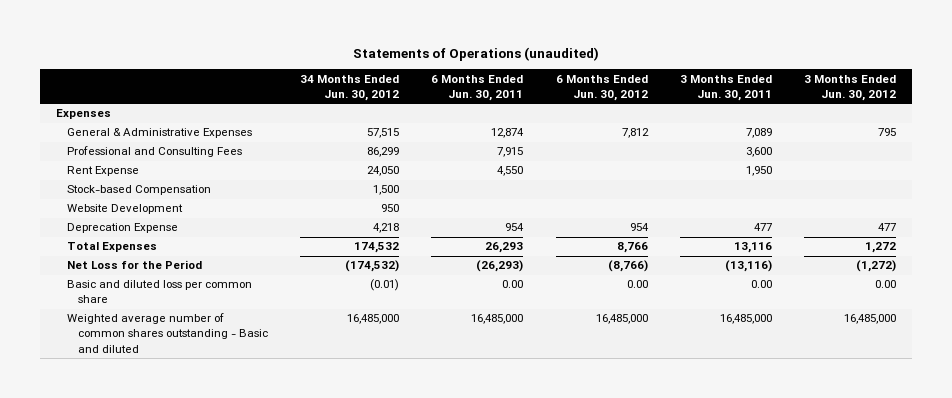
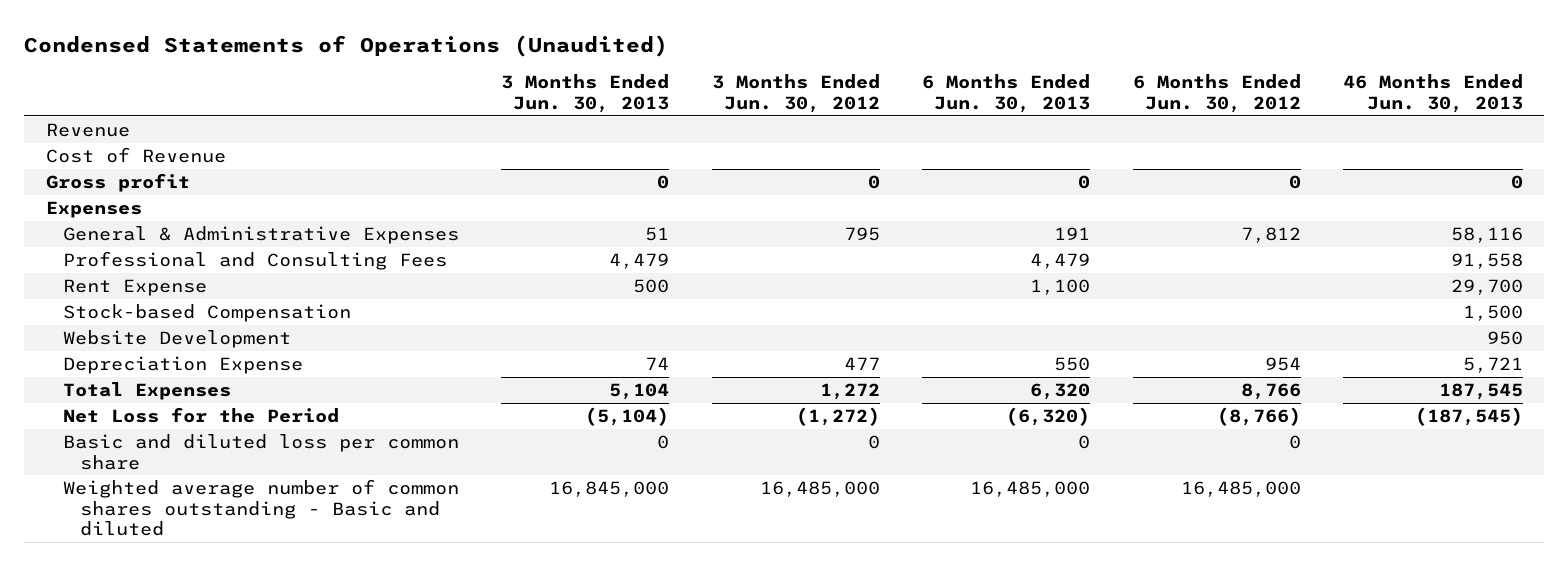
[352,46,599,61] Statements of Operations (unaudited) -> [24,34,669,57] Condensed Statements of Operations (Unaudited)
[300,74,400,101] 34 Months Ended Jun. 30, 2012 -> none
[431,74,524,101] 6 Months Ended Jun. 30, 2011 -> none
[679,74,772,101] 3 Months Ended Jun. 30, 2011 -> none
none -> [501,74,670,113] 3 Months Ended Jun. 30, 2013
none -> [922,74,1091,113] 6 Months Ended Jun. 30, 2013
none -> [1342,74,1523,113] 46 Months Ended Jun. 30, 2013
none -> [45,123,130,138] Revenue
none -> [45,147,226,164] Cost of Revenue
none -> [45,173,190,193] Gross profit
[66,223,178,234] Deprecation Expense -> [62,356,303,375] Depreciation Expense
[626,280,648,289] 0.00 -> [1288,435,1301,450] 0
[874,280,896,289] 0.00 -> [867,435,880,450] 0

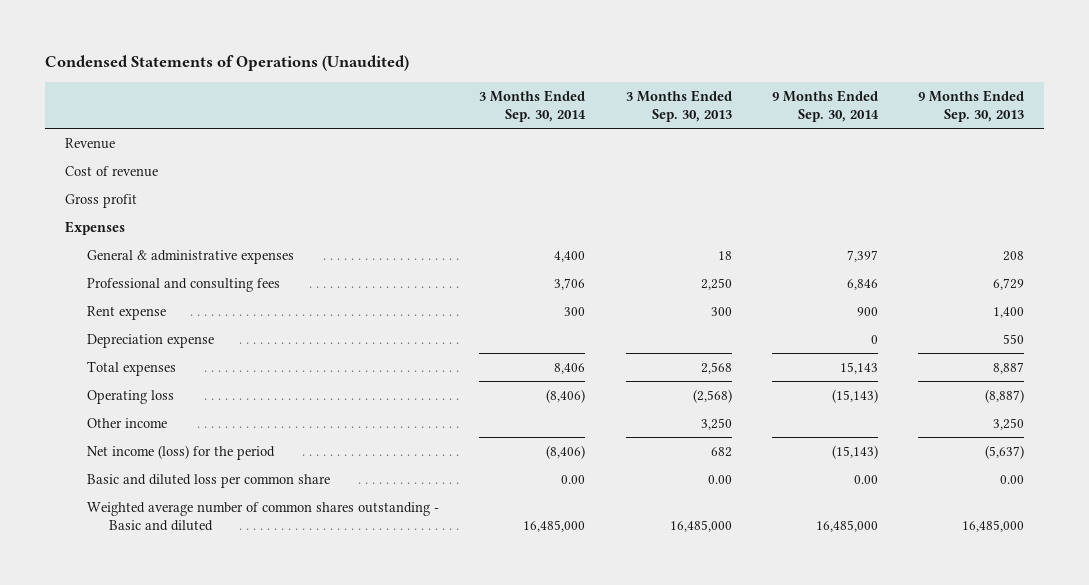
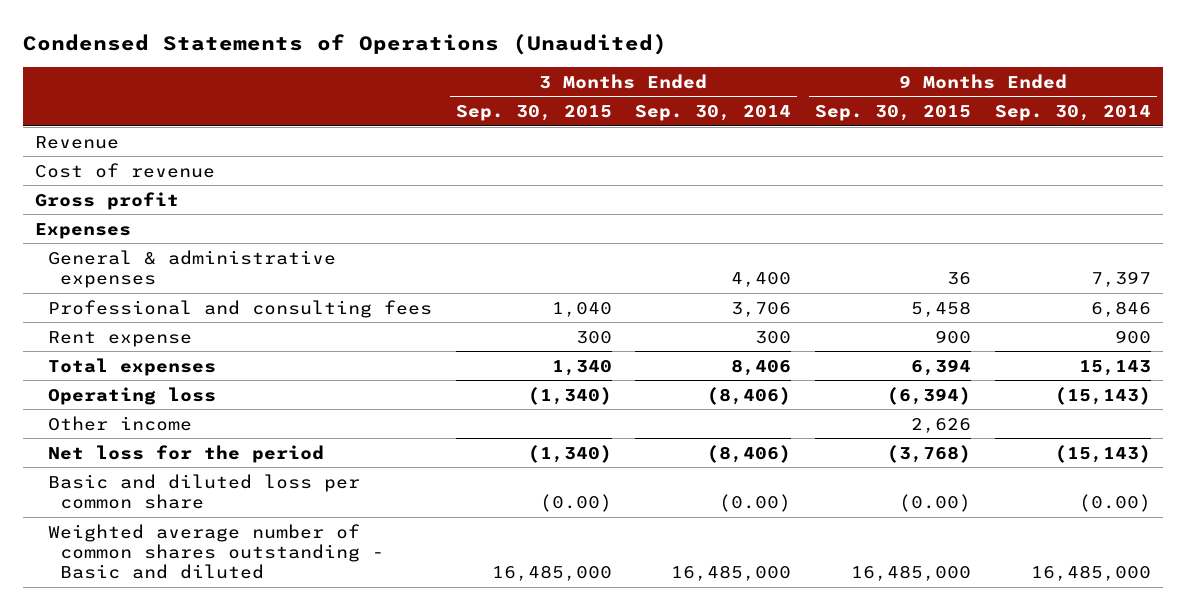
[625,89,732,122] 3 Months Ended Sep. 30, 2013 -> none
[917,89,1024,122] 9 Months Ended Sep. 30, 2013 -> none
none -> [455,104,612,121] Sep. 30, 2015
none -> [815,104,972,121] Sep. 30, 2015
[87,333,215,348] Depreciation expense -> none
[87,444,276,460] Net income (loss) for the period -> [47,444,324,463] Net loss for the period
[561,474,586,484] 0.00 -> [719,493,792,512] (0.00)
[853,474,878,484] 0.00 -> [1078,493,1151,512] (0.00)

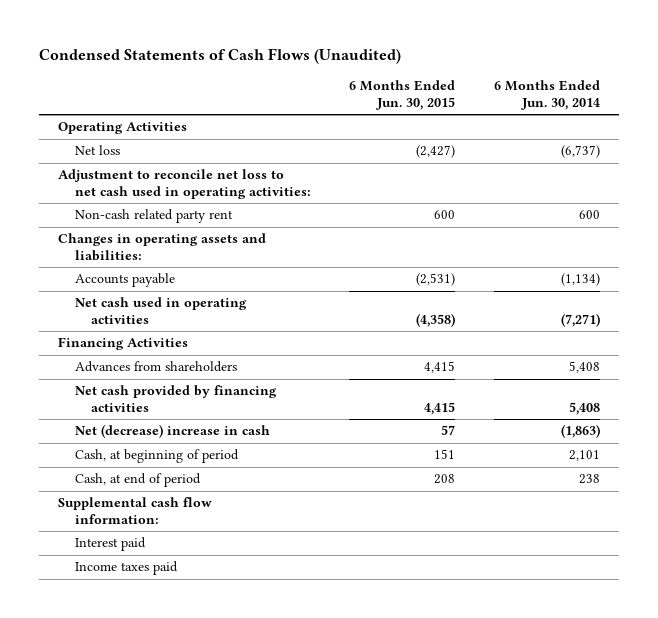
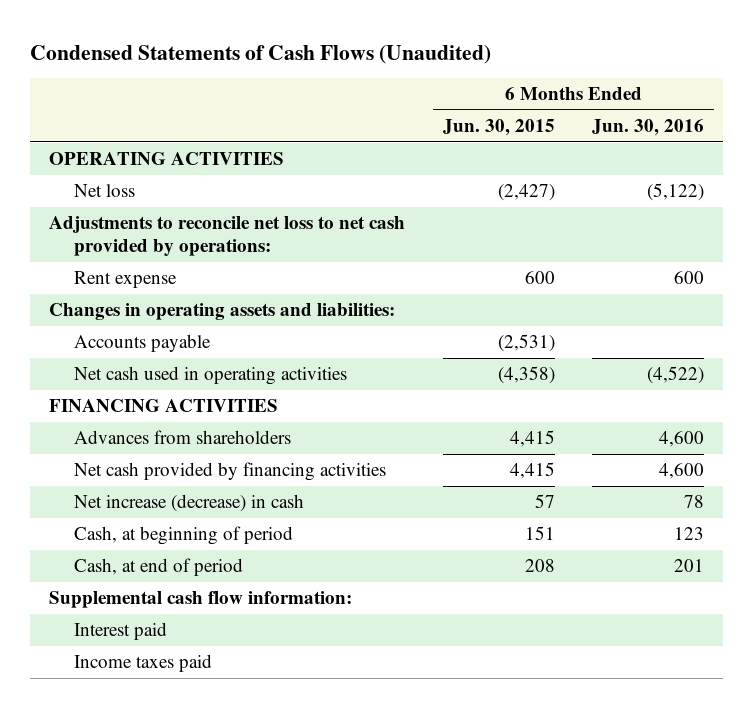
[493,80,600,111] 6 Months Ended Jun. 30, 2014 -> none
none -> [592,118,705,136] Jun. 30, 2016
[58,122,188,135] Operating Activities -> [49,152,285,166] OPERATING ACTIVITIES
[58,169,311,200] Adjustment to reconcile net loss to net cash used in operating activities: -> [49,216,406,257] Adjustments to reconcile net loss to net cash provided by operations:
[74,209,233,224] Non-cash related party rent -> [74,271,178,289] Rent expense
[58,337,189,351] Financing Activities -> [49,399,279,413] FINANCING ACTIVITIES
[74,424,270,439] Net (decrease) increase in cash -> [74,494,305,513] Net increase (decrease) in cash

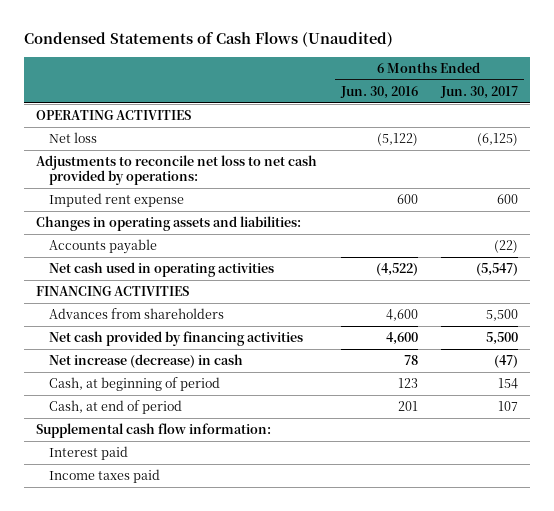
[442,118,555,136] Jun. 30, 2015 -> none
none -> [440,85,519,99] Jun. 30, 2017
[74,271,178,289] Rent expense -> [49,193,185,208] Imputed rent expense

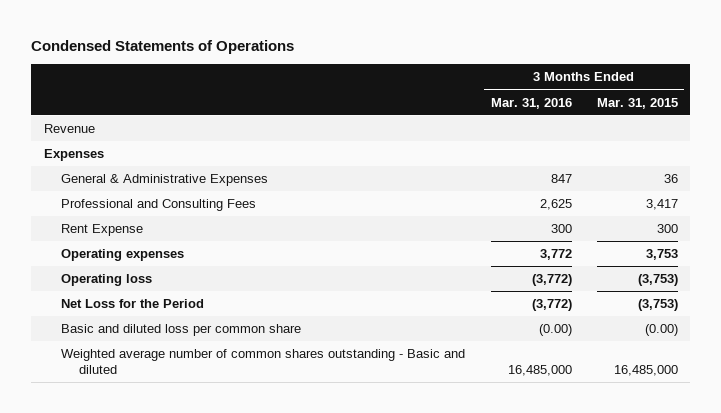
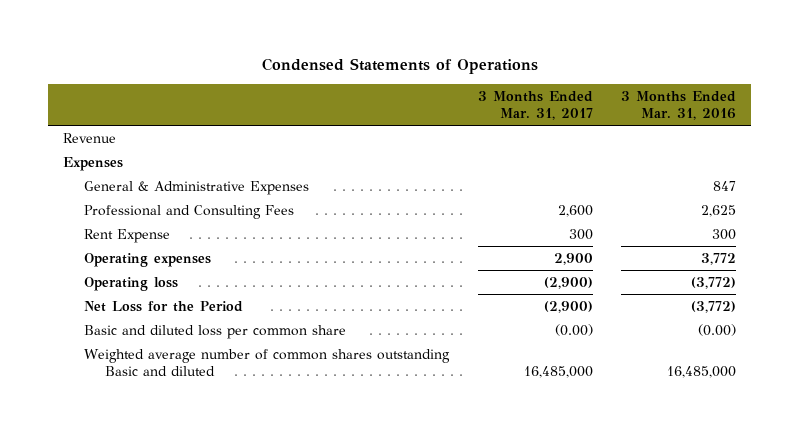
[596,97,678,109] Mar. 31, 2015 -> none
none -> [477,90,593,121] 3 Months Ended Mar. 31, 2017
[61,349,466,374] Weighted average number of common shares outstanding - Basic and diluted -> [83,348,450,377] Weighted average number of common shares outstanding Basic and diluted

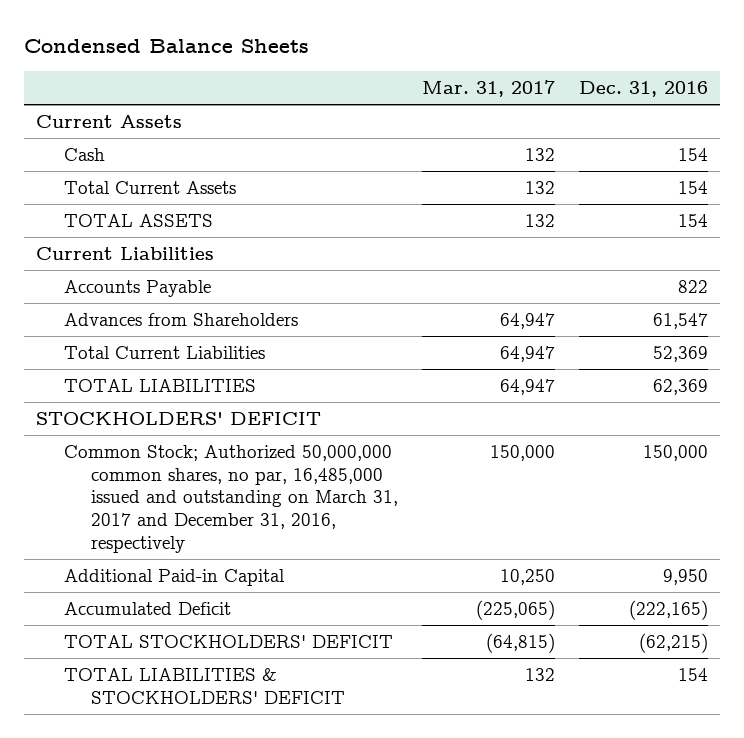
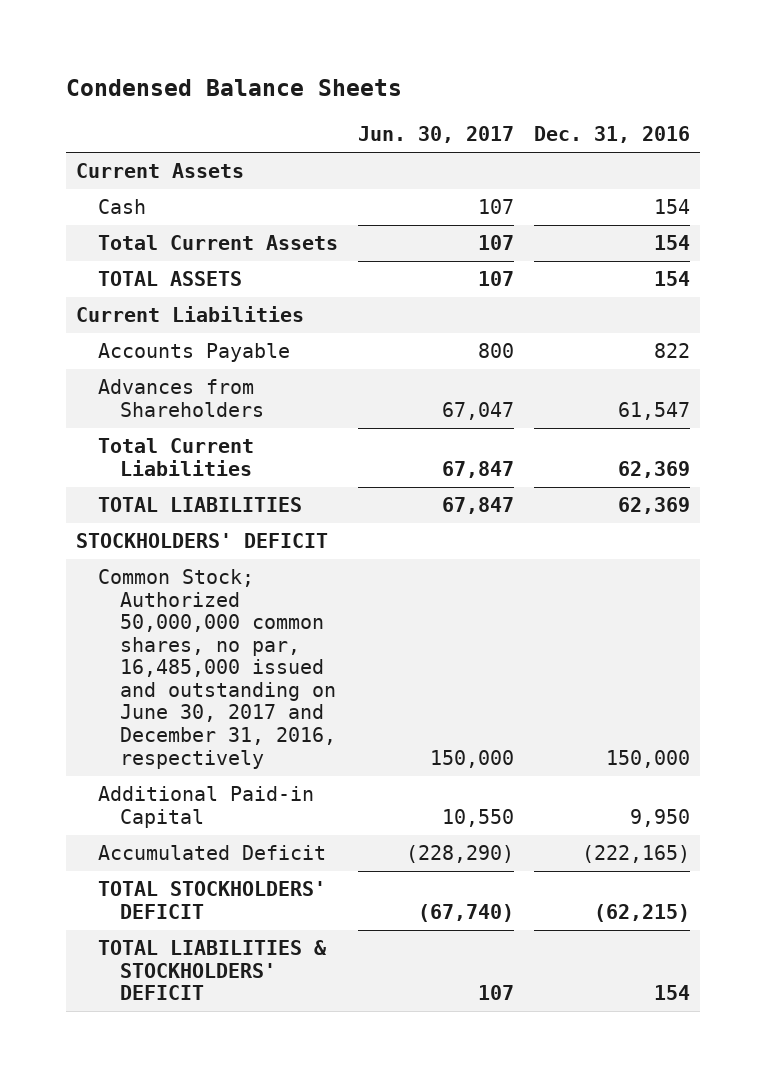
[421,80,555,98] Mar. 31, 2017 -> none
none -> [358,126,515,144] Jun. 30, 2017
[652,345,708,362] 52,369 -> [617,460,690,478] 62,369
[63,444,399,554] Common Stock; Authorized 50,000,000 common shares, no par, 16,485,000 issued and outstanding on March 31, 2017 and December 31, 2016, respectively -> [98,569,337,769] Common Stock; Authorized 50,000,000 common shares, no par, 16,485,000 issued and outstanding on June 30, 2017 and December 31, 2016, respectively

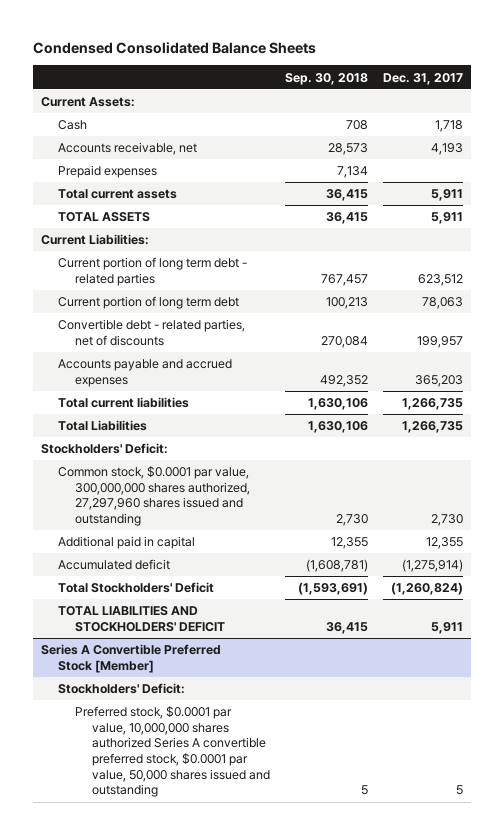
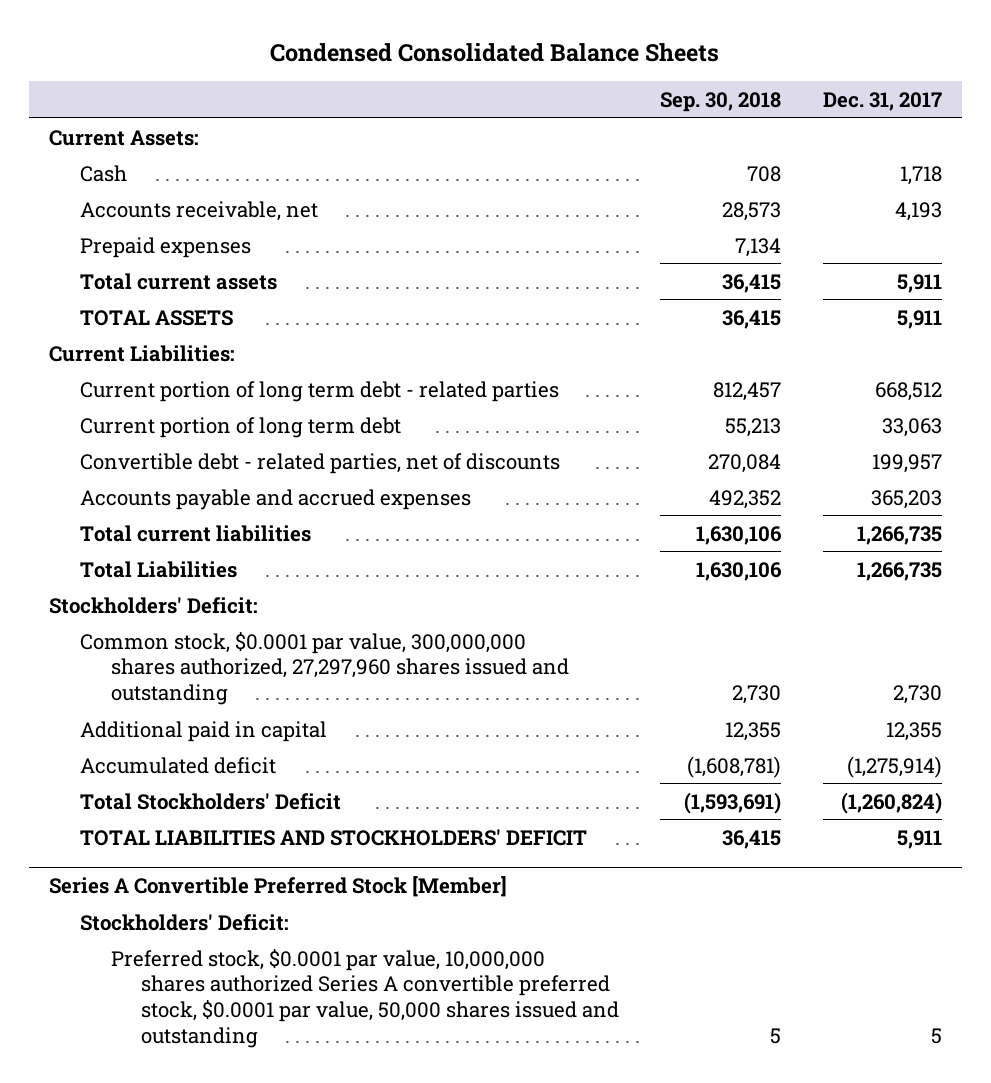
[321,273,369,286] 767,457 -> [713,381,782,401] 812,457
[418,273,464,286] 623,512 -> [874,381,942,401] 668,512
[326,297,369,310] 100,213 -> [725,417,782,437] 55,213
[422,297,464,310] 78,063 -> [881,417,942,437] 33,063

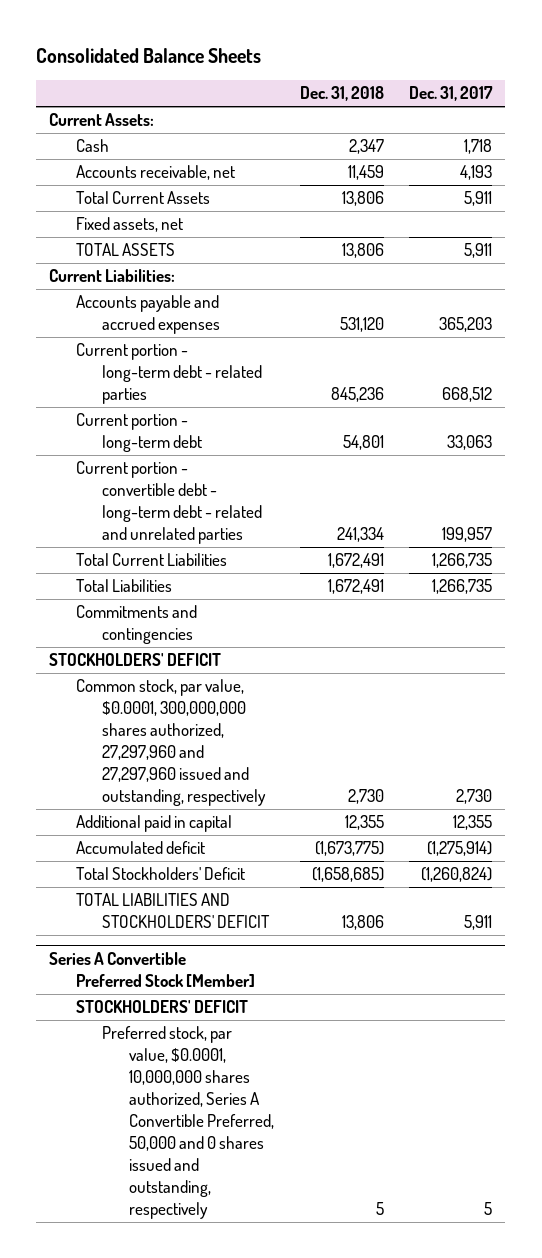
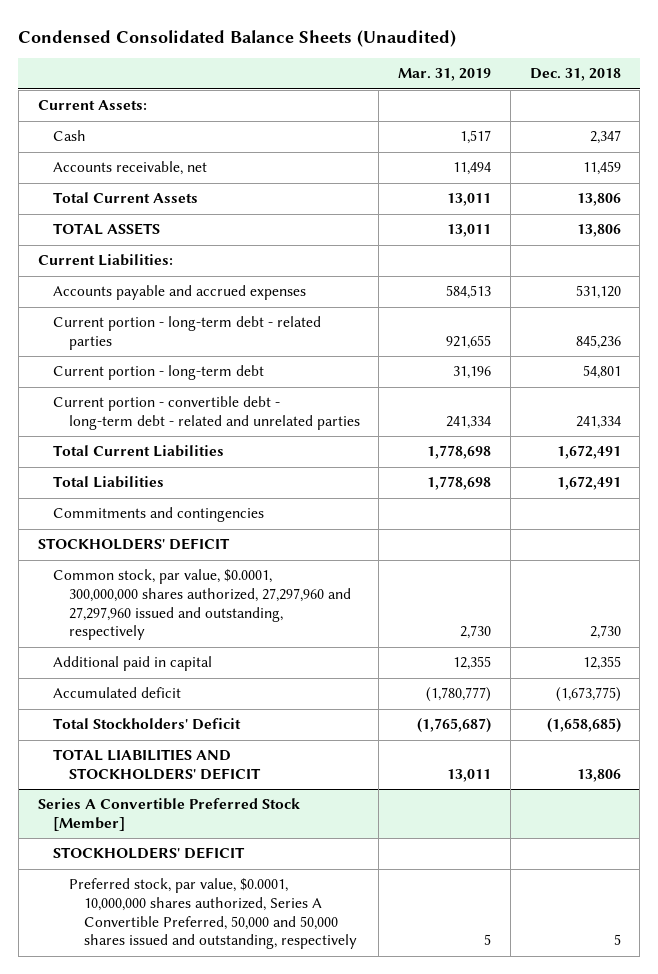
[36,47,262,63] Consolidated Balance Sheets -> [18,29,457,47] Condensed Consolidated Balance Sheets (Unaudited)
[409,86,494,102] Dec. 31, 2017 -> none
none -> [398,68,492,82] Mar. 31, 2019
[75,217,183,233] Fixed assets, net -> none
[102,1026,274,1219] Preferred stock, par value, $0.0001, 10,000,000 shares authorized, Series A Convertible Preferred, 50,000 and 0 shares issued and outstanding, respectively -> [68,878,358,950] Preferred stock, par value, $0.0001, 10,000,000 shares authorized, Series A Convertible Preferred, 50,000 and 50,000 shares issued and outstanding, respectively

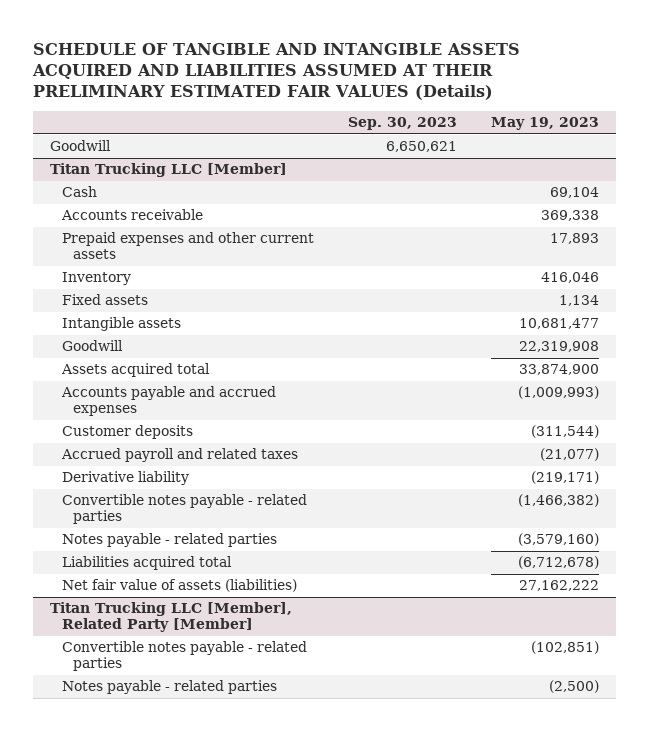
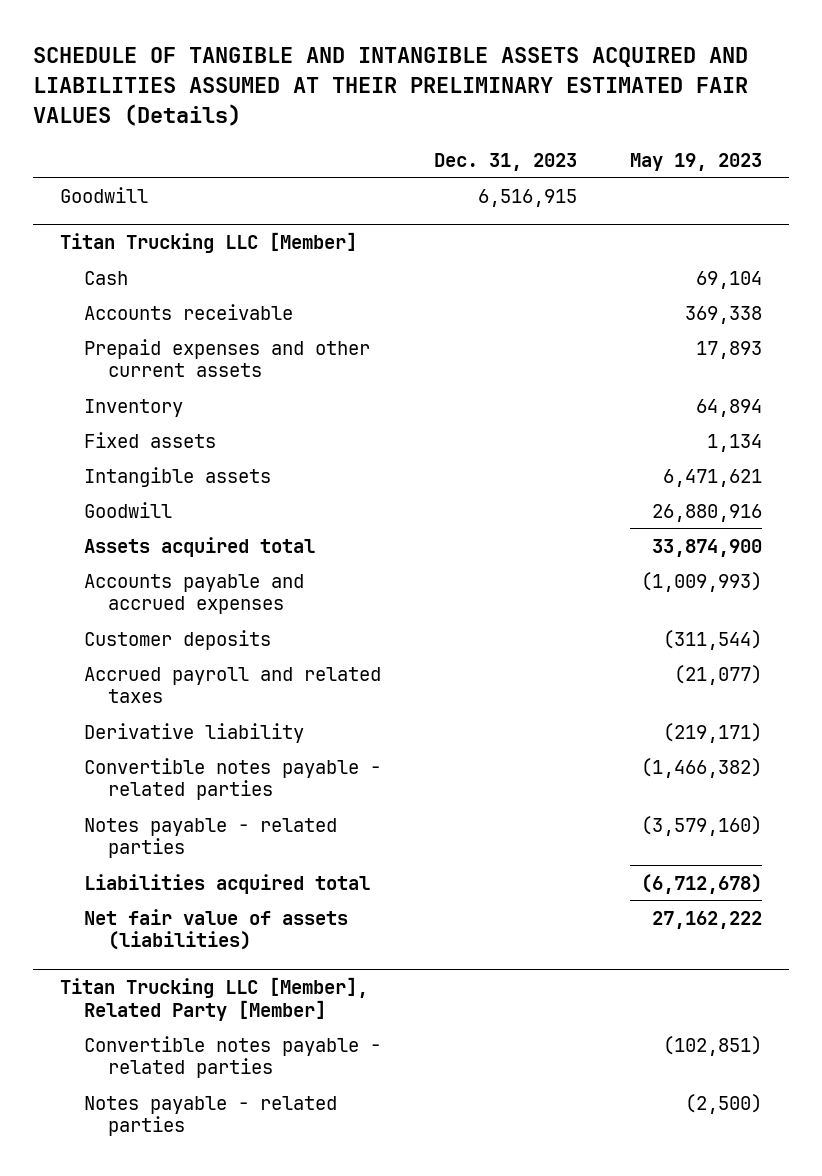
[348,117,458,131] Sep. 30, 2023 -> none
none -> [433,152,577,171] Dec. 31, 2023
[541,272,600,284] 416,046 -> [696,398,763,417] 64,894
[519,318,600,330] 10,681,477 -> [663,468,763,487] 6,471,621
[519,341,600,353] 22,319,908 -> [652,503,763,522] 26,880,916

